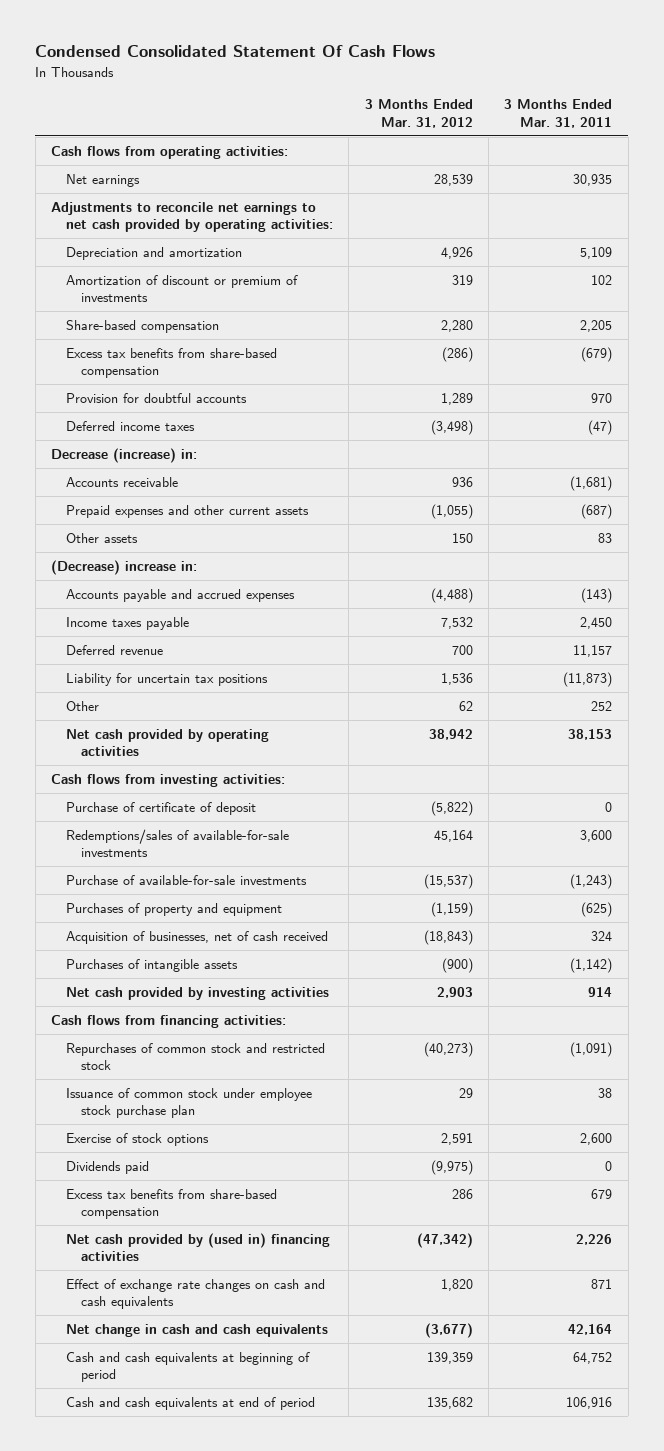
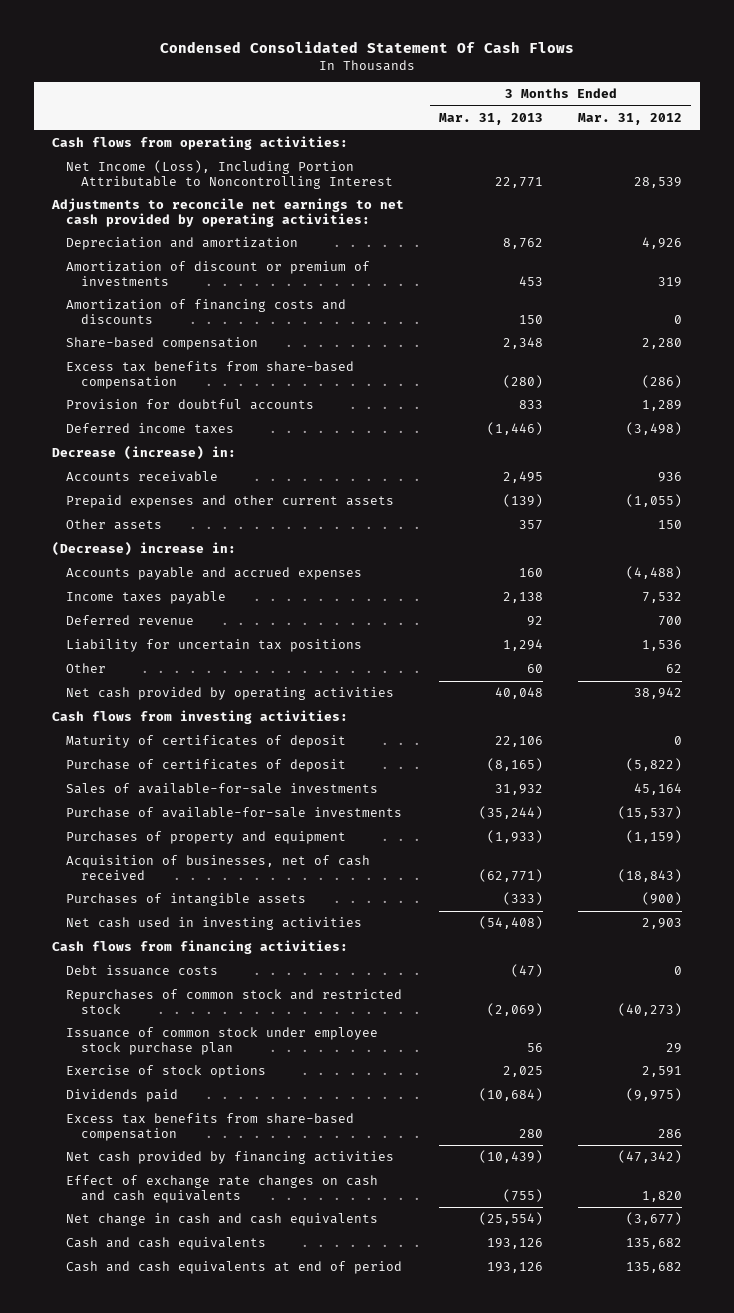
[504,99,613,129] 3 Months Ended Mar. 31, 2011 -> none
none -> [439,113,544,126] Mar. 31, 2013
[66,173,141,187] Net earnings -> [66,160,393,189] Net Income (Loss), Including Portion Attributable to Noncontrolling Interest
none -> [66,299,347,324] Amortization of financing costs and discounts
none -> [66,735,347,749] Maturity of certificates of deposit
[66,801,257,815] Purchase of certificate of deposit -> [66,759,347,773] Purchase of certificates of deposit
[66,828,290,858] Redemptions/sales of available-for-sale investments -> [66,783,379,795] Sales of available-for-sale investments
[66,986,330,1000] Net cash provided by investing activities -> [66,917,363,931] Net cash used in investing activities
none -> [66,965,219,977] Debt issuance costs
[66,1232,331,1262] Net cash provided by (used in) financing activities -> [66,1151,395,1165] Net cash provided by financing activities
[66,1351,311,1383] Cash and cash equivalents at beginning of period -> [66,1237,267,1251] Cash and cash equivalents
[426,1351,473,1364] 139,359 -> [626,1238,683,1250] 135,682

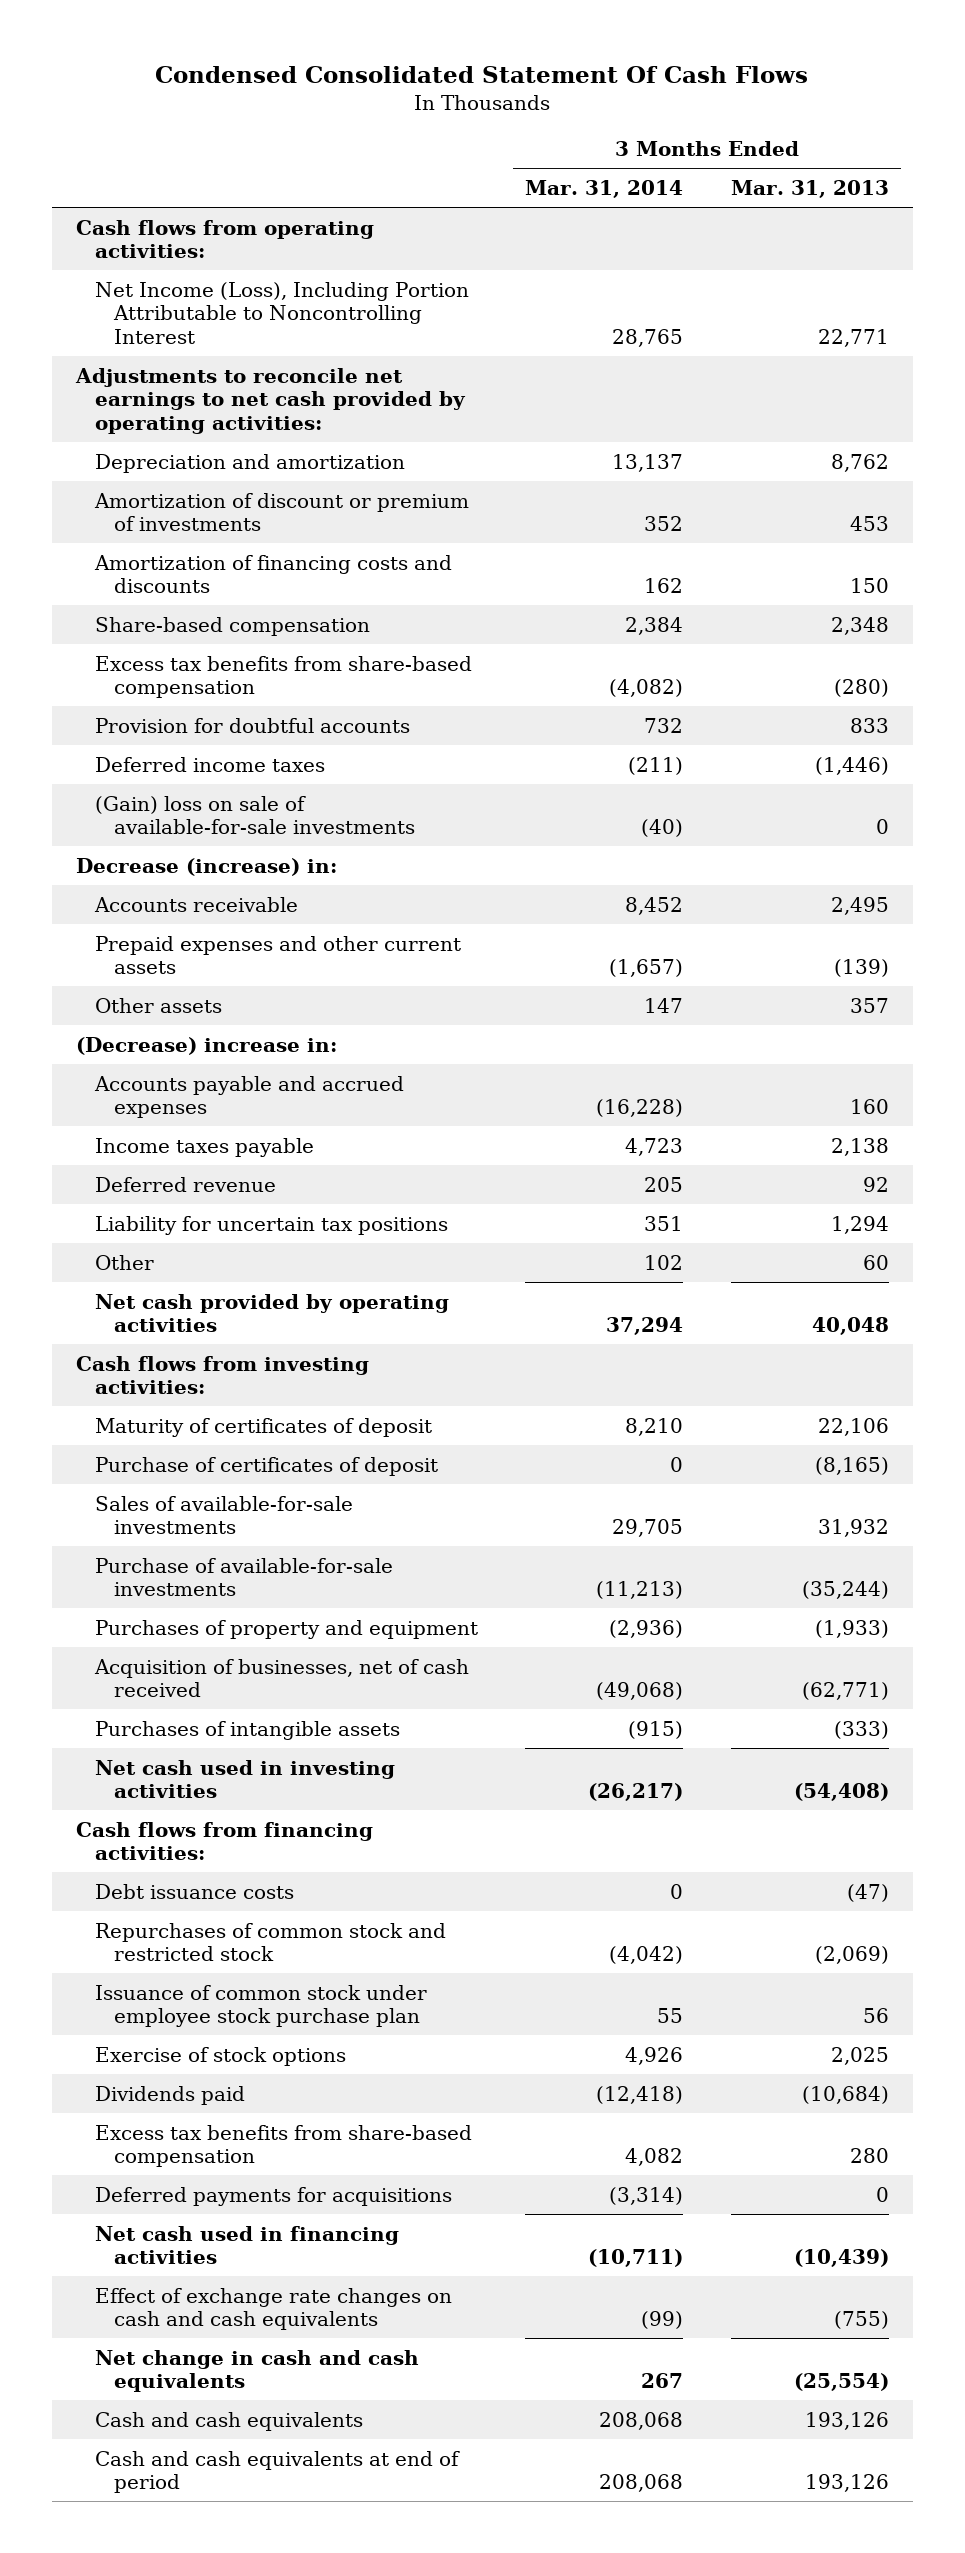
[578,113,683,126] Mar. 31, 2012 -> none
none -> [525,180,684,199] Mar. 31, 2014
none -> [94,795,415,835] (Gain) loss on sale of available-for-sale investments
none -> [94,2186,452,2206] Deferred payments for acquisitions
[66,1151,395,1165] Net cash provided by financing activities -> [94,2225,399,2265] Net cash used in financing activities

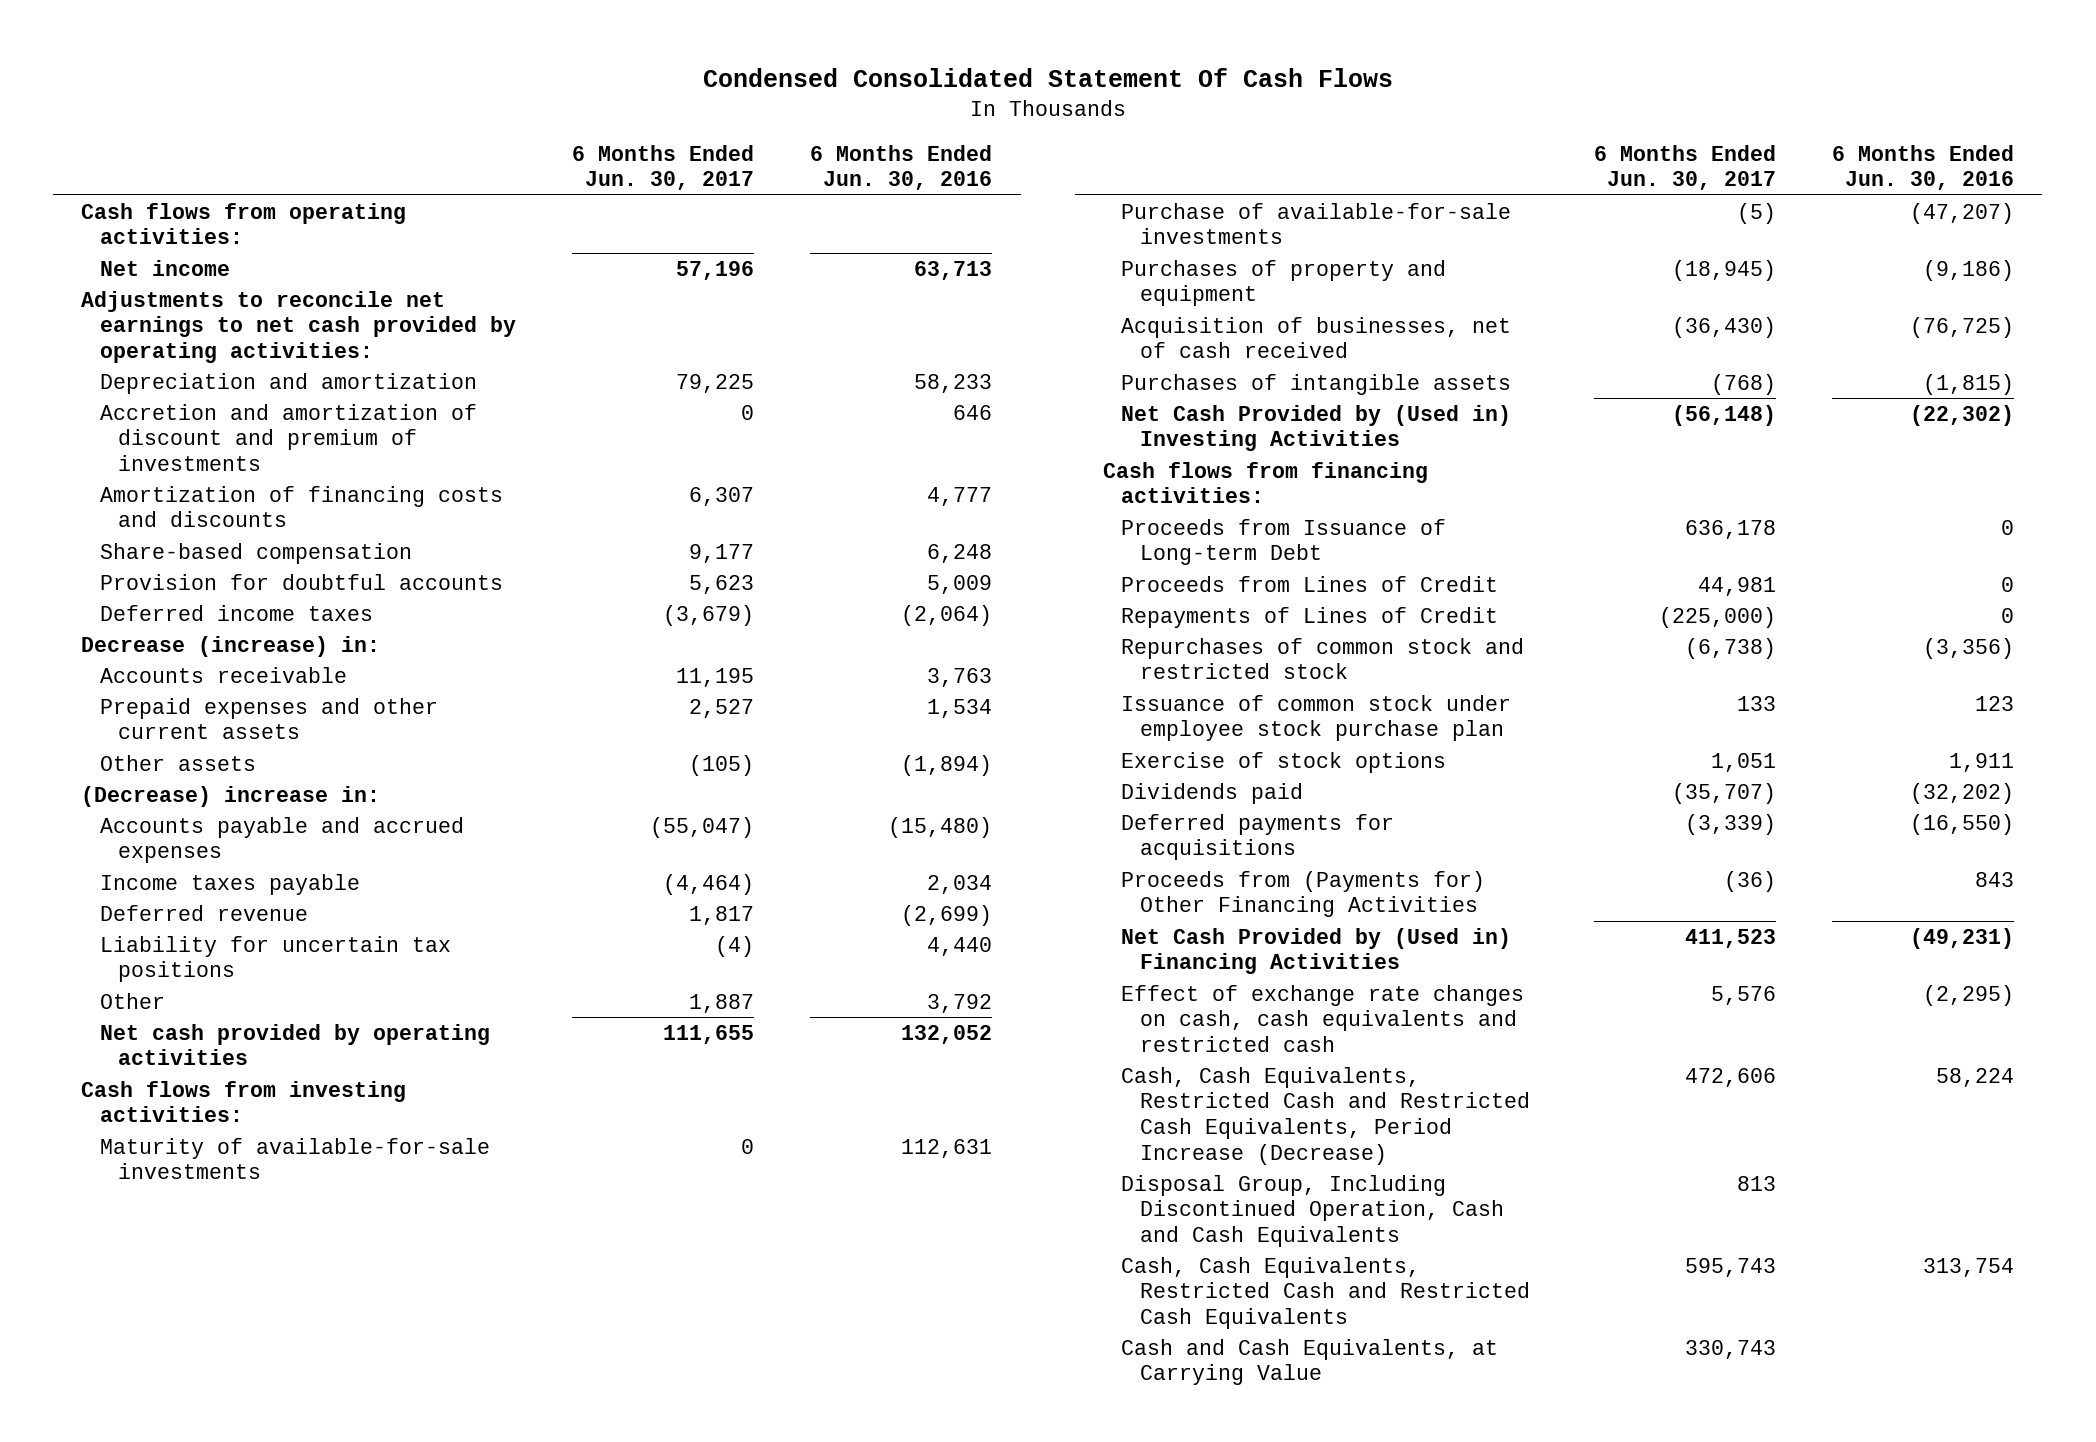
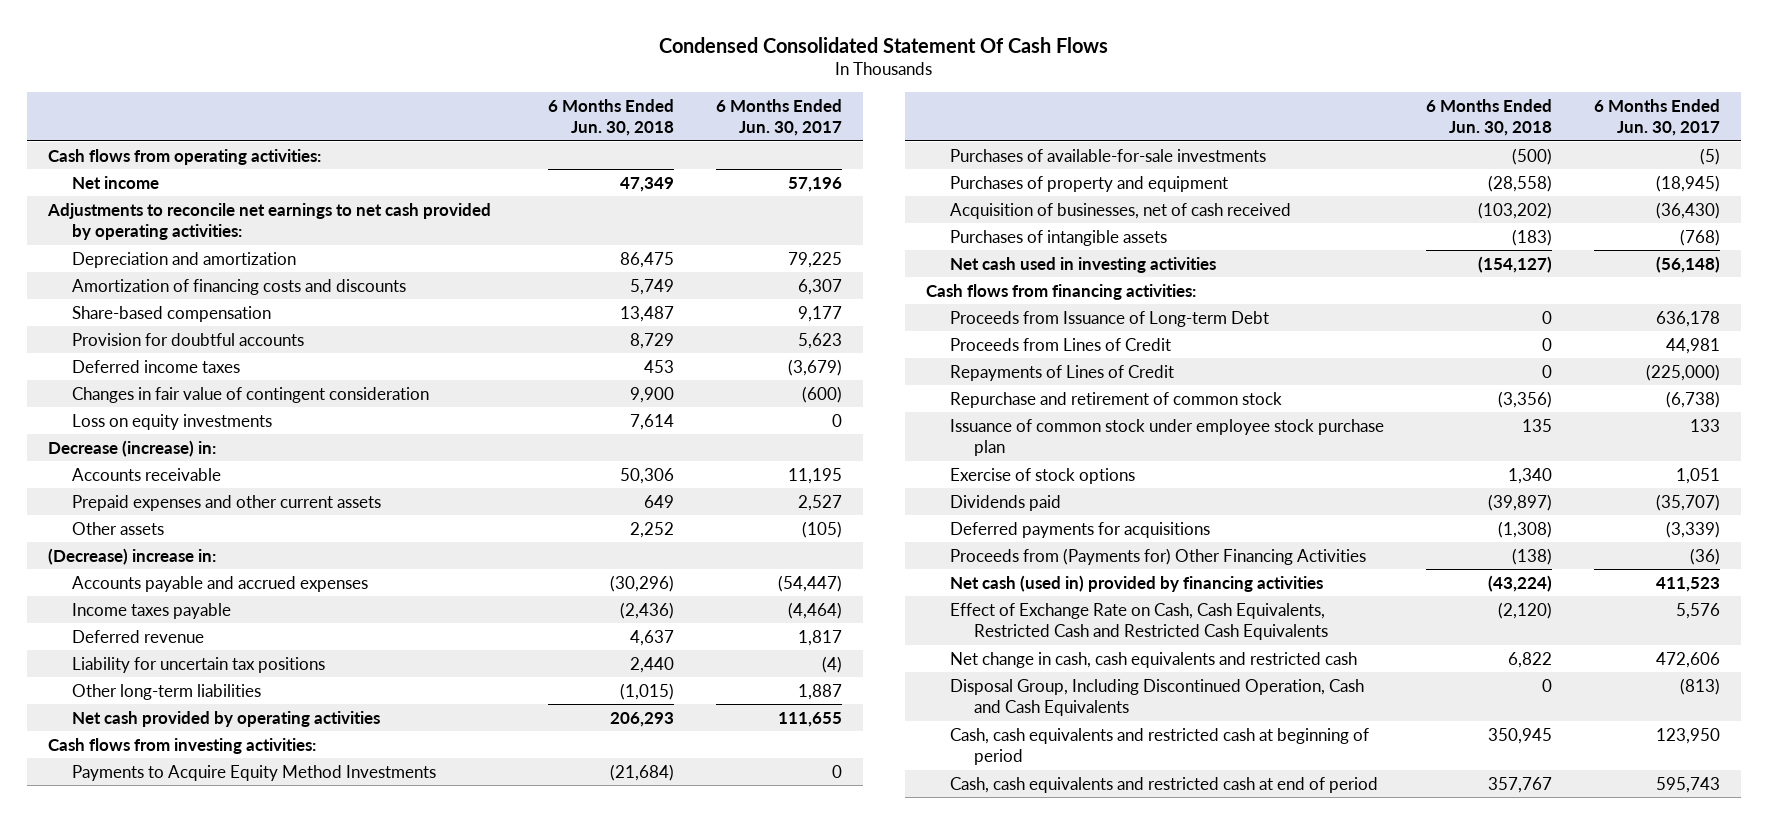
[810,144,993,191] 6 Months Ended Jun. 30, 2016 -> none
none -> [547,99,674,137] 6 Months Ended Jun. 30, 2018
[99,403,477,471] Accretion and amortization of discount and premium of investments -> none
none -> [71,386,429,403] Changes in fair value of contingent consideration
none -> [71,413,272,430] Loss on equity investments
[650,816,755,838] (55,047) -> [777,574,842,592] (54,447)
[99,992,165,1009] Other -> [71,683,261,700] Other long-term liabilities
[99,1137,490,1180] Maturity of available-for-sale investments -> none
none -> [71,764,436,781] Payments to Acquire Equity Method Investments
[1121,202,1512,245] Purchase of available-for-sale investments -> [949,148,1266,162] Purchases of available-for-sale investments
[1121,404,1512,452] Net Cash Provided by (Used in) Investing Activities -> [949,256,1216,273] Net cash used in investing activities
[1121,637,1525,680] Repurchases of common stock and restricted stock -> [949,391,1282,408] Repurchase and retirement of common stock
[1121,1338,1499,1386] Cash and Cash Equivalents, at Carrying Value -> none
[1121,927,1512,975] Net Cash Provided by (Used in) Financing Activities -> [949,574,1323,592] Net cash (used in) provided by financing activities
[1121,984,1525,1052] Effect of exchange rate changes on cash, cash equivalents and restricted cash -> [949,602,1328,640] Effect of Exchange Rate on Cash, Cash Equivalents, Restricted Cash and Restricted Cash Equivalents
[1121,1066,1530,1165] Cash, Cash Equivalents, Restricted Cash and Restricted Cash Equivalents, Period Increase (Decrease) -> [949,651,1357,668] Net change in cash, cash equivalents and restricted cash
[1736,1175,1776,1191] 813 -> [1679,677,1720,695] (813)
none -> [949,727,1369,765] Cash, cash equivalents and restricted cash at beginning of period
[1121,1256,1530,1329] Cash, Cash Equivalents, Restricted Cash and Restricted Cash Equivalents -> [949,776,1378,793] Cash, cash equivalents and restricted cash at end of period

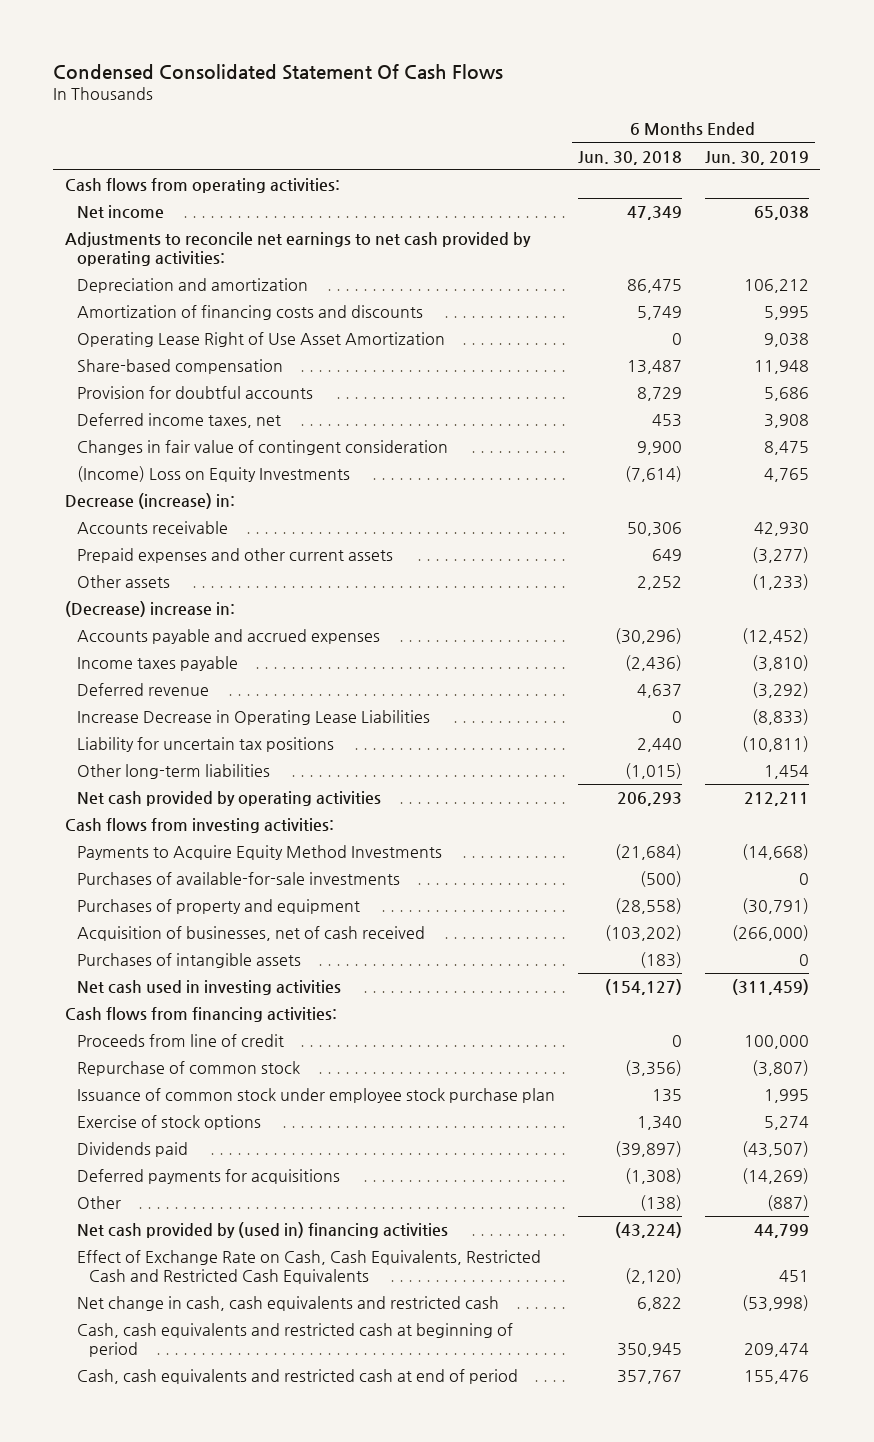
[715,99,842,137] 6 Months Ended Jun. 30, 2017 -> none
none -> [704,150,809,165] Jun. 30, 2019
none -> [77,332,446,348] Operating Lease Right of Use Asset Amortization
[71,359,240,373] Deferred income taxes -> [77,413,282,429] Deferred income taxes, net
[71,413,272,430] Loss on equity investments -> [77,466,351,483] (Income) Loss on Equity Investments
[629,413,674,430] 7,614 -> [624,466,682,483] (7,614)
none -> [77,710,431,726] Increase Decrease in Operating Lease Liabilities
[949,310,1269,327] Proceeds from Issuance of Long-term Debt -> none
[949,364,1174,381] Repayments of Lines of Credit -> none
[949,337,1171,351] Proceeds from Lines of Credit -> [77,1034,285,1048] Proceeds from line of credit
[949,391,1282,408] Repurchase and retirement of common stock -> [77,1061,301,1077] Repurchase of common stock
[949,547,1366,565] Proceeds from (Payments for) Other Financing Activities -> [77,1196,122,1210] Other
[949,574,1323,592] Net cash (used in) provided by financing activities -> [77,1222,449,1239] Net cash provided by (used in) financing activities
[949,678,1364,716] Disposal Group, Including Discontinued Operation, Cash and Cash Equivalents -> none

